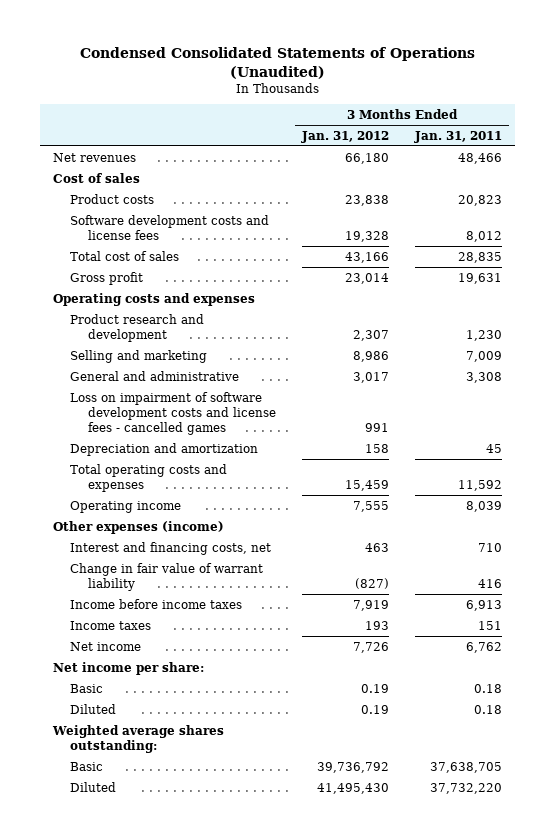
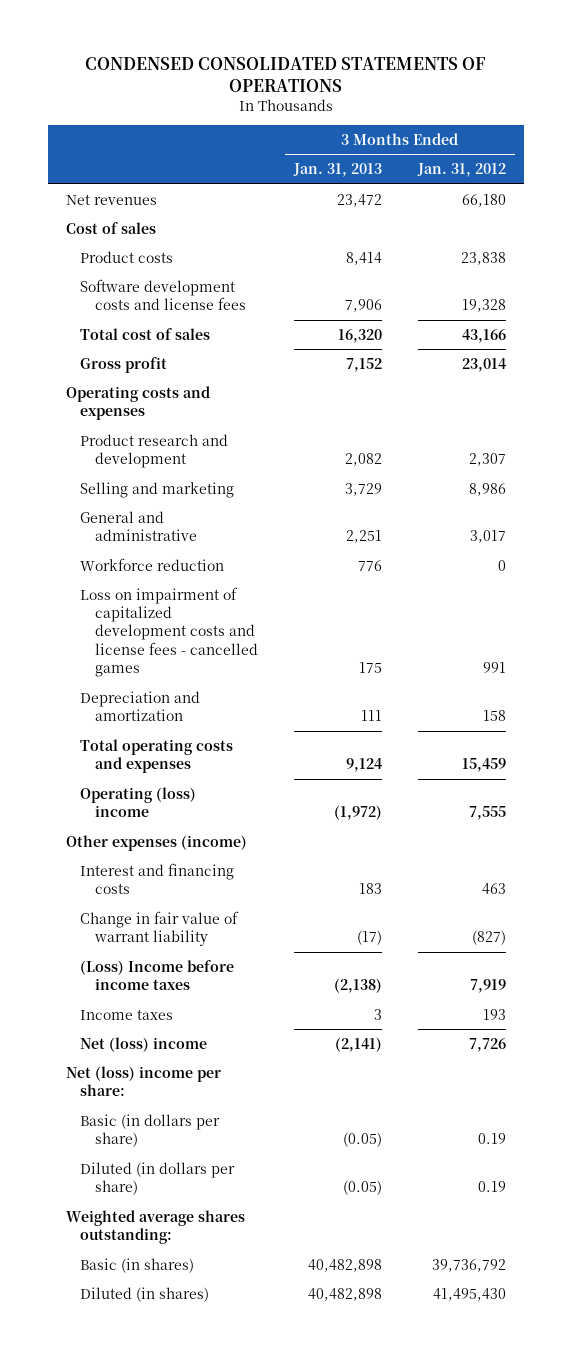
[79,47,475,79] Condensed Consolidated Statements of Operations (Unaudited) -> [84,56,486,92] CONDENSED CONSOLIDATED STATEMENTS OF OPERATIONS
[414,130,503,143] Jan. 31, 2011 -> none
none -> [292,163,382,178] Jan. 31, 2013
none -> [80,557,225,571] Workforce reduction
[70,391,276,435] Loss on impairment of software development costs and license fees - cancelled games -> [80,586,258,678] Loss on impairment of capitalized development costs and license fees - cancelled games
[70,500,182,513] Operating income -> [80,786,197,818] Operating (loss) income
[70,541,272,555] Interest and financing costs, net -> [80,862,235,895] Interest and financing costs
[70,598,243,609] Income before income taxes -> [80,959,235,991] (Loss) Income before income taxes
[70,641,142,651] Net income -> [80,1036,208,1052] Net (loss) income
[53,661,205,675] Net income per share: -> [65,1065,221,1097] Net (loss) income per share:
[70,683,104,693] Basic -> [80,1113,221,1148] Basic (in dollars per share)
[70,703,117,714] Diluted -> [80,1161,236,1196] Diluted (in dollars per share)
[70,761,104,771] Basic -> [80,1257,195,1273] Basic (in shares)
[70,781,117,792] Diluted -> [80,1286,210,1302] Diluted (in shares)

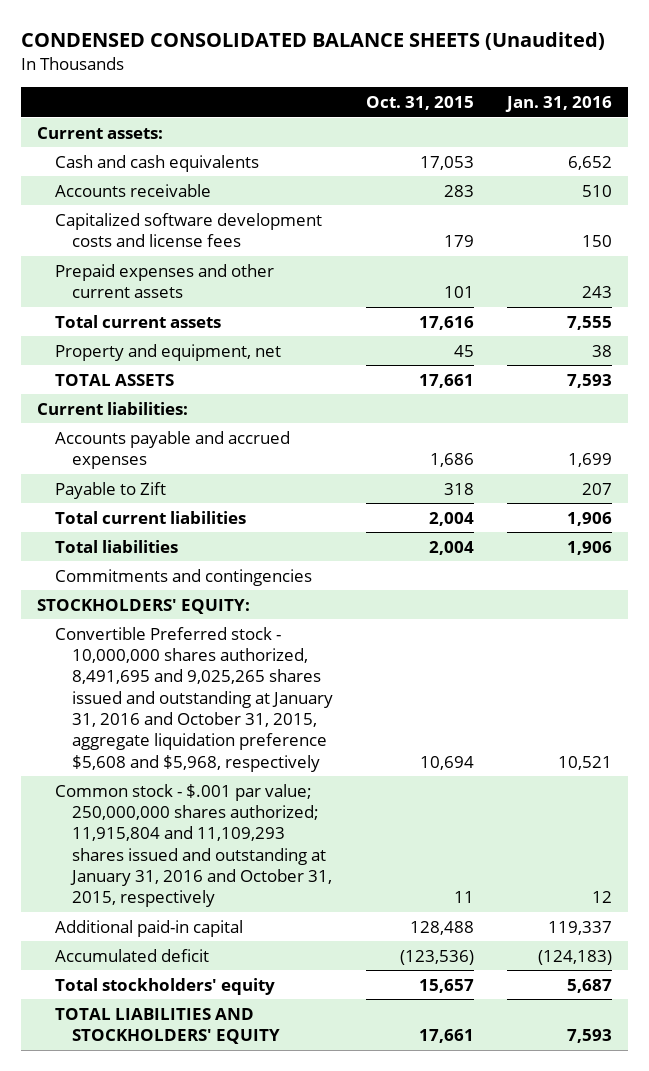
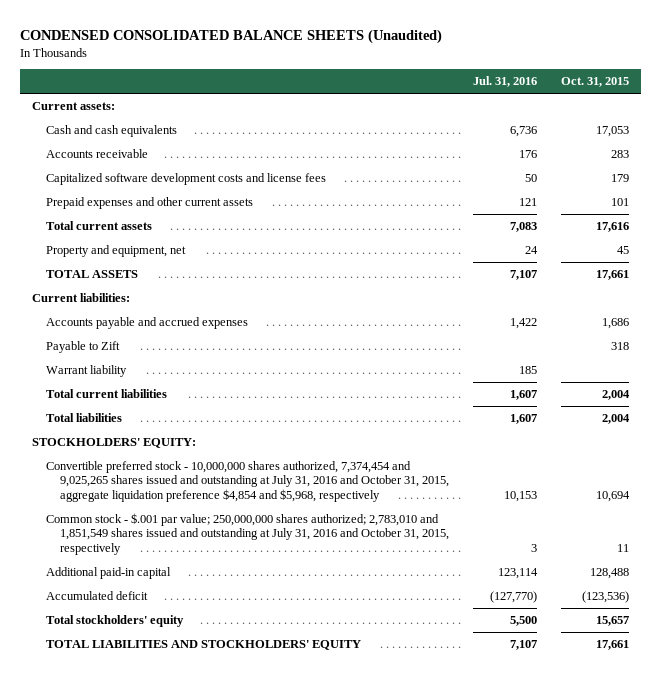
[504,95,612,112] Jan. 31, 2016 -> none
none -> [472,76,537,88] Jul. 31, 2016
none -> [46,364,128,377] Warrant liability
[54,568,312,586] Commitments and contingencies -> none
[54,626,334,772] Convertible Preferred stock - 10,000,000 shares authorized, 8,491,695 and 9,025,265 shares issued and outstanding at January 31, 2016 and October 31, 2015, aggregate liquidation preference $5,608 and $5,968, respectively -> [46,460,450,503] Convertible preferred stock - 10,000,000 shares authorized, 7,374,454 and 9,025,265 shares issued and outstanding at July 31, 2016 and October 31, 2015, aggregate liquidation preference $4,854 and $5,968, respectively
[54,783,333,908] Common stock - $.001 par value; 250,000,000 shares authorized; 11,915,804 and 11,109,293 shares issued and outstanding at January 31, 2016 and October 31, 2015, respectively -> [46,512,450,556] Common stock - $.001 par value; 250,000,000 shares authorized; 2,783,010 and 1,851,549 shares issued and outstanding at July 31, 2016 and October 31, 2015, respectively

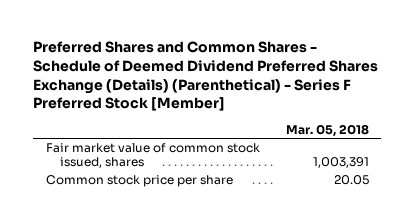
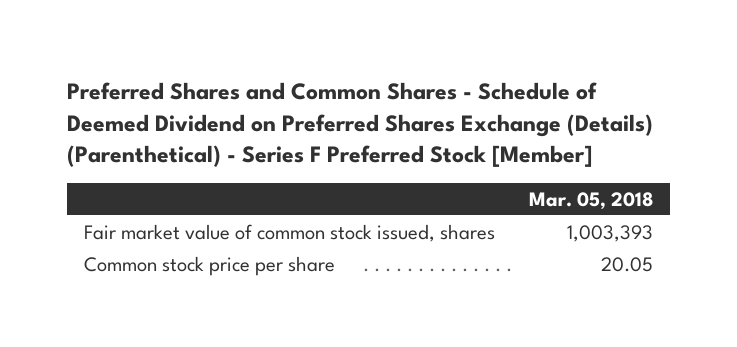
[33,41,379,112] Preferred Shares and Common Shares - Schedule of Deemed Dividend Preferred Shares Exchange (Details) (Parenthetical) - Series F Preferred Stock [Member] -> [66,81,653,168] Preferred Shares and Common Shares - Schedule of Deemed Dividend on Preferred Shares Exchange (Details) (Parenthetical) - Series F Preferred Stock [Member]
[312,157,369,169] 1,003,391 -> [566,224,653,242] 1,003,393

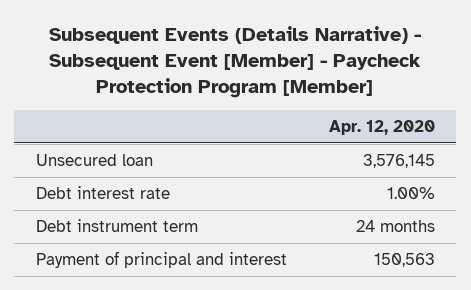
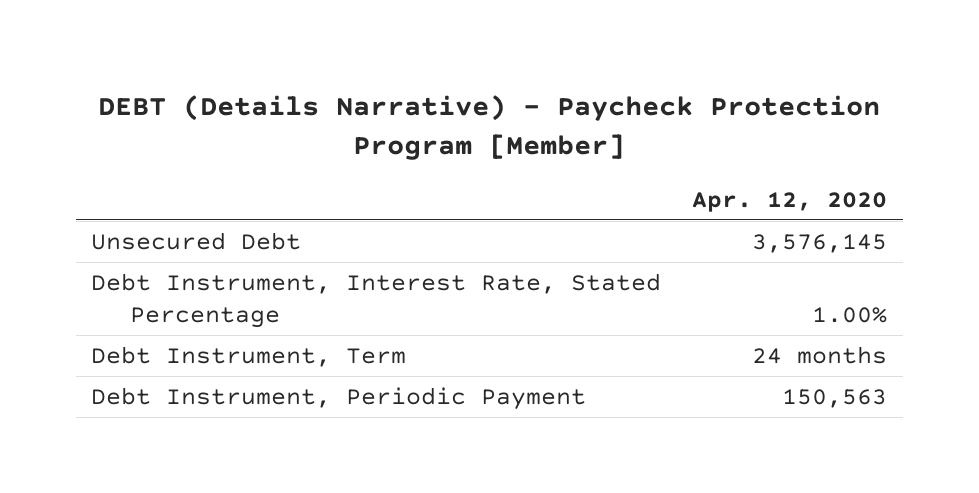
[49,25,422,99] Subsequent Events (Details Narrative) - Subsequent Event [Member] - Paycheck Protection Program [Member] -> [98,95,881,161] DEBT (Details Narrative) - Paycheck Protection Program [Member]
[35,154,153,167] Unsecured loan -> [91,231,302,250] Unsecured Debt
[35,186,170,200] Debt interest rate -> [91,272,662,328] Debt Instrument, Interest Rate, Stated Percentage
[35,219,198,233] Debt instrument term -> [91,345,407,367] Debt Instrument, Term
[35,251,287,269] Payment of principal and interest -> [91,386,587,410] Debt Instrument, Periodic Payment

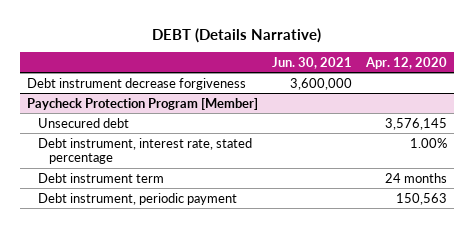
[98,95,881,161] DEBT (Details Narrative) - Paycheck Protection Program [Member] -> [151,27,321,43] DEBT (Details Narrative)
none -> [271,56,352,69] Jun. 30, 2021
none -> [26,77,246,90] Debt instrument decrease forgiveness
none -> [26,97,258,110] Paycheck Protection Program [Member]
[91,231,302,250] Unsecured Debt -> [37,117,129,128] Unsecured debt
[91,272,662,328] Debt Instrument, Interest Rate, Stated Percentage -> [37,137,252,165] Debt instrument, interest rate, stated percentage
[91,345,407,367] Debt Instrument, Term -> [37,172,164,183] Debt instrument term
[91,386,587,410] Debt Instrument, Periodic Payment -> [37,192,237,205] Debt instrument, periodic payment

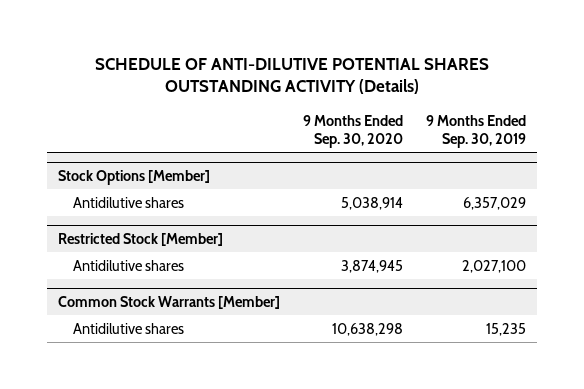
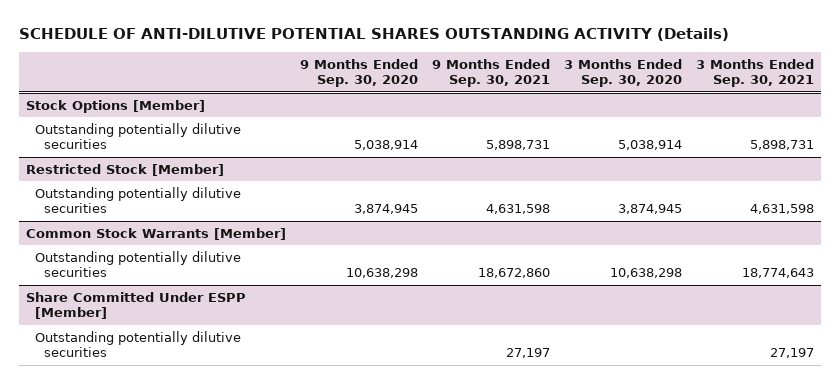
[425,114,526,149] 9 Months Ended Sep. 30, 2019 -> none
none -> [431,58,550,88] 9 Months Ended Sep. 30, 2021
none -> [563,58,682,88] 3 Months Ended Sep. 30, 2020
none -> [696,58,815,88] 3 Months Ended Sep. 30, 2021
[72,196,184,208] Antidilutive shares -> [34,122,241,150] Outstanding potentially dilutive securities
[72,259,184,271] Antidilutive shares -> [34,186,241,214] Outstanding potentially dilutive securities
[72,322,184,334] Antidilutive shares -> [34,250,241,278] Outstanding potentially dilutive securities
none -> [25,291,246,320] Share Committed Under ESPP [Member]
none -> [34,330,241,358] Outstanding potentially dilutive securities

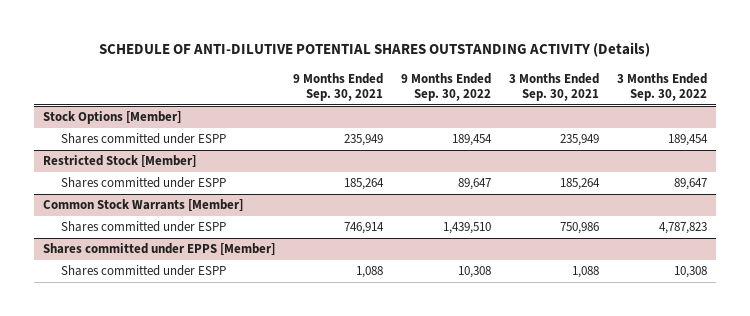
[299,58,418,88] 9 Months Ended Sep. 30, 2020 -> none
[563,58,682,88] 3 Months Ended Sep. 30, 2020 -> none
none -> [401,72,492,102] 9 Months Ended Sep. 30, 2022
none -> [617,72,708,102] 3 Months Ended Sep. 30, 2022
[34,122,241,150] Outstanding potentially dilutive securities -> none
none -> [60,133,226,145] Shares committed under ESPP
[34,186,241,214] Outstanding potentially dilutive securities -> none
none -> [60,177,226,189] Shares committed under ESPP
[34,250,241,278] Outstanding potentially dilutive securities -> none
[25,291,246,320] Share Committed Under ESPP [Member] -> none
[34,330,241,358] Outstanding potentially dilutive securities -> none
none -> [60,221,226,233] Shares committed under ESPP
none -> [43,243,276,256] Shares committed under EPPS [Member]
none -> [60,265,226,277] Shares committed under ESPP

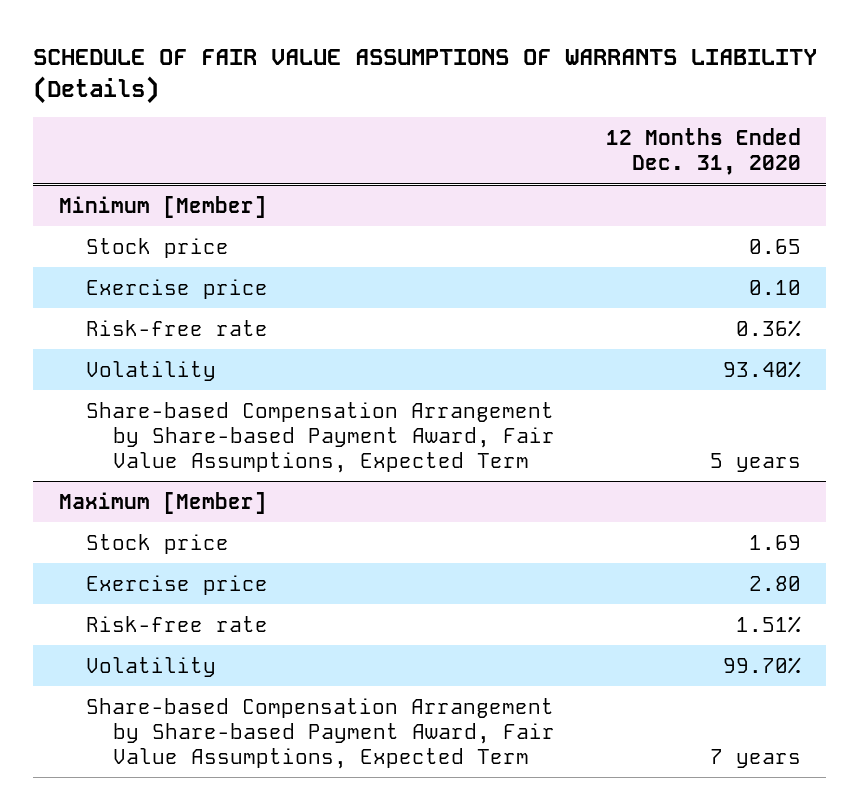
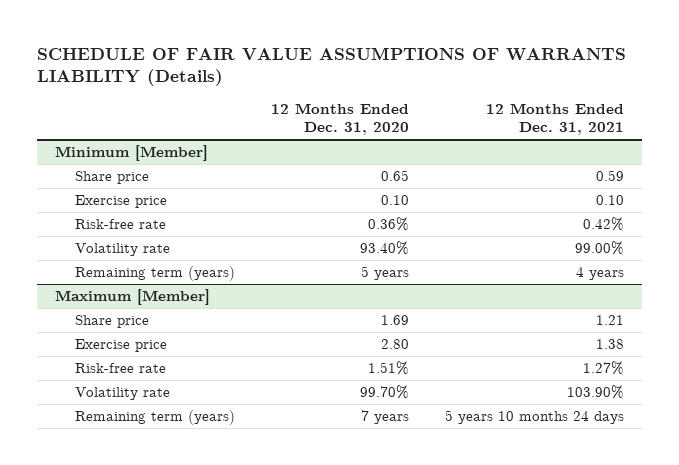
none -> [486,103,625,136] 12 Months Ended Dec. 31, 2021
[85,237,229,258] Stock price -> [74,171,149,185] Share price
[85,360,216,381] Volatility -> [74,243,170,257] Volatility rate
[85,401,556,474] Share-based Compensation Arrangement by Share-based Payment Award, Fair Value Assumptions, Expected Term -> [74,266,235,282] Remaining term (years)
[85,533,229,554] Stock price -> [74,315,149,329] Share price
[85,656,216,677] Volatility -> [74,387,170,401] Volatility rate
[85,697,556,770] Share-based Compensation Arrangement by Share-based Payment Award, Fair Value Assumptions, Expected Term -> [74,410,235,426] Remaining term (years)

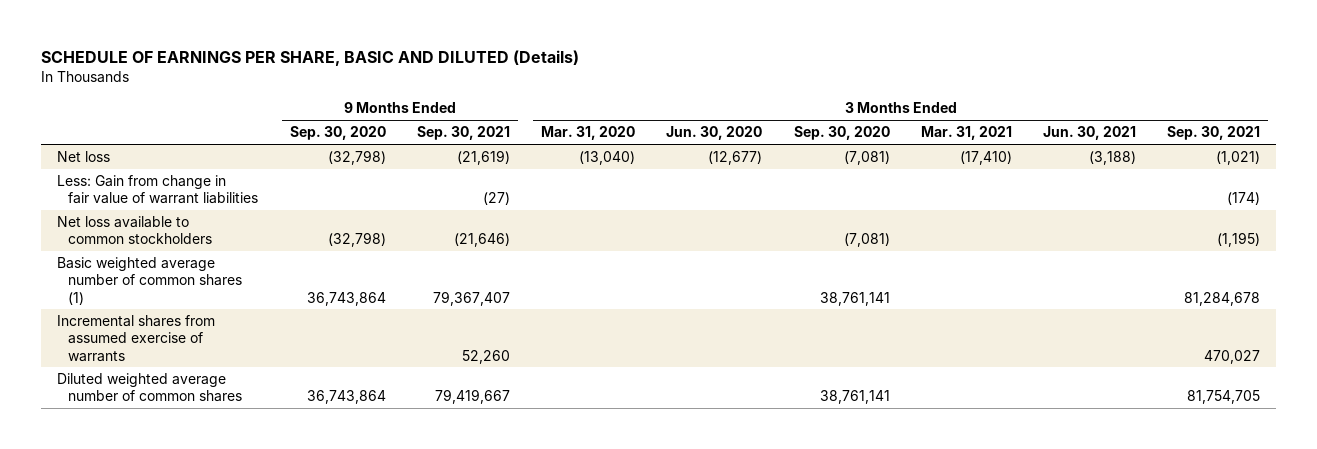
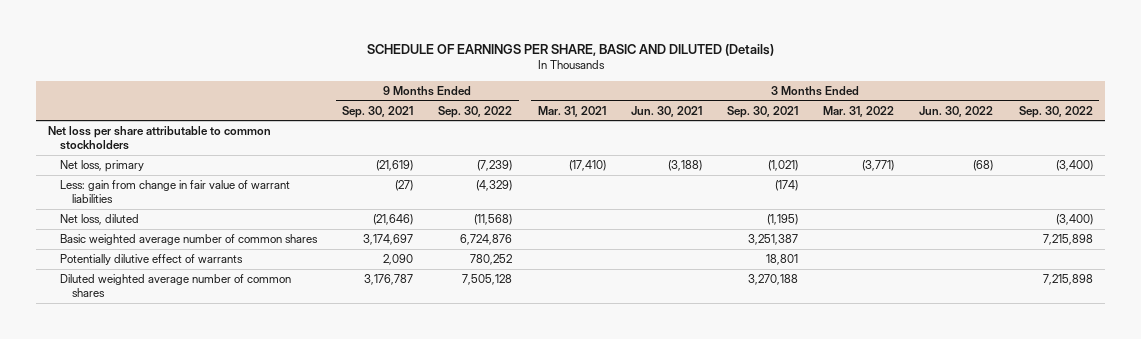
[289,126,386,141] Sep. 30, 2020 -> none
[541,126,636,141] Mar. 31, 2020 -> none
[666,126,763,141] Jun. 30, 2020 -> none
[793,126,890,141] Sep. 30, 2020 -> none
none -> [438,105,513,118] Sep. 30, 2022
none -> [823,105,895,117] Mar. 31, 2022
none -> [919,105,994,117] Jun. 30, 2022
none -> [1018,105,1093,118] Sep. 30, 2022
none -> [48,126,272,151] Net loss per share attributable to common stockholders
[56,151,110,163] Net loss -> [59,160,144,173] Net loss, primary
[56,175,259,205] Less: Gain from change in fair value of warrant liabilities -> [59,180,290,204] Less: gain from change in fair value of warrant liabilities
[56,216,213,245] Net loss available to common stockholders -> [59,214,139,226] Net loss, diluted
[56,257,243,305] Basic weighted average number of common shares (1) -> [59,234,318,246] Basic weighted average number of common shares
[432,290,510,306] 79,367,407 -> [363,234,414,246] 3,174,697
[1184,291,1261,306] 81,284,678 -> [748,234,799,246] 3,251,387
[56,315,215,362] Incremental shares from assumed exercise of warrants -> [59,254,243,266] Potentially dilutive effect of warrants
[461,349,510,364] 52,260 -> [383,254,414,266] 2,090
[1204,349,1261,364] 470,027 -> [766,254,799,266] 18,801
[434,389,510,405] 79,419,667 -> [364,274,414,286] 3,176,787
[1187,390,1261,405] 81,754,705 -> [748,274,799,286] 3,270,188

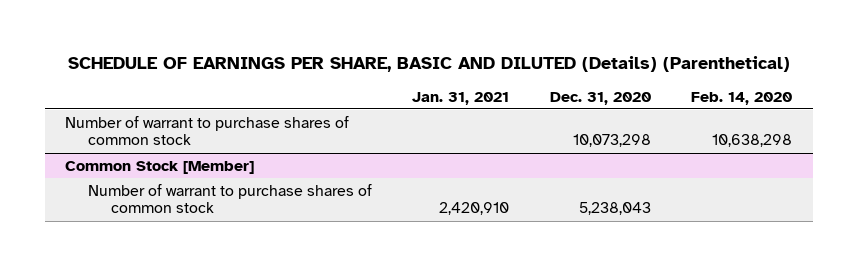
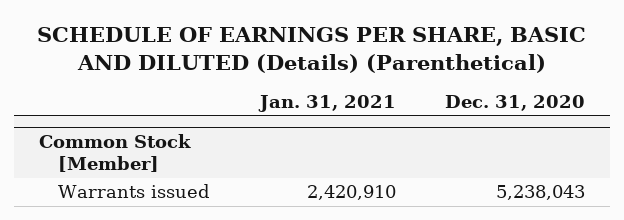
[691,91,793,105] Feb. 14, 2020 -> none
[64,115,349,146] Number of warrant to purchase shares of common stock -> none
[87,183,372,214] Number of warrant to purchase shares of common stock -> [57,184,210,199] Warrants issued

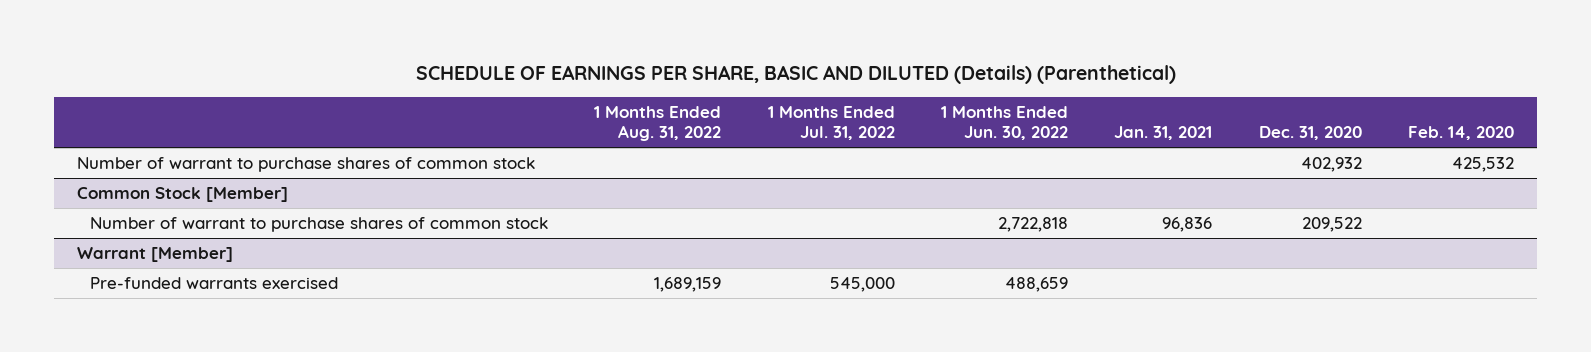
none -> [594,106,722,142] 1 Months Ended Aug. 31, 2022
none -> [767,106,895,141] 1 Months Ended Jul. 31, 2022
none -> [940,106,1068,141] 1 Months Ended Jun. 30, 2022
none -> [1408,126,1515,141] Feb. 14, 2020
none -> [77,156,536,172] Number of warrant to purchase shares of common stock
[57,184,210,199] Warrants issued -> none
none -> [89,216,548,232] Number of warrant to purchase shares of common stock
none -> [77,246,234,262] Warrant [Member]
none -> [89,276,338,289] Pre-funded warrants exercised

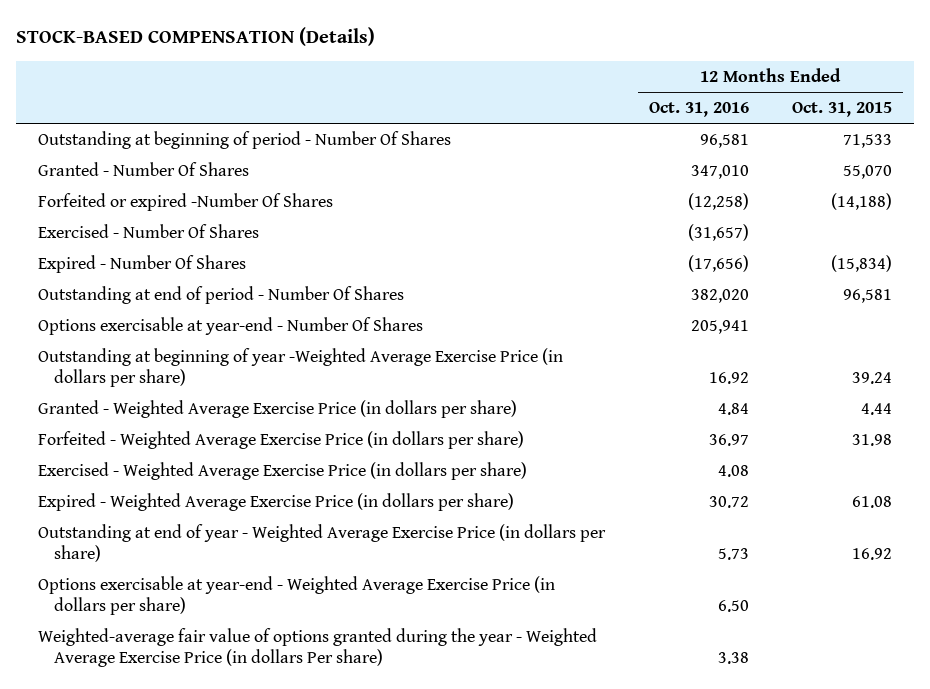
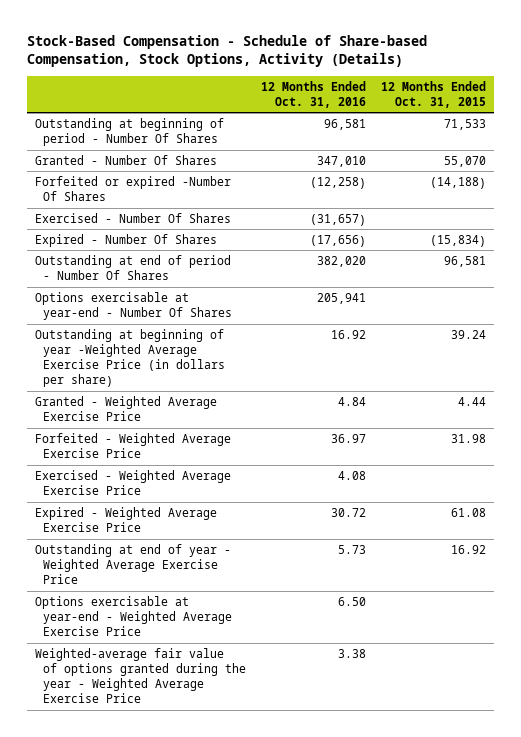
[16,27,376,47] STOCK-BASED COMPENSATION (Details) -> [27,34,428,67] Stock-Based Compensation - Schedule of Share-based Compensation, Stock Options, Activity (Details)
[38,400,518,419] Granted - Weighted Average Exercise Price (in dollars per share) -> [34,395,217,421] Granted - Weighted Average Exercise Price
[38,431,525,450] Forfeited - Weighted Average Exercise Price (in dollars per share) -> [34,432,231,458] Forfeited - Weighted Average Exercise Price
[38,462,528,481] Exercised - Weighted Average Exercise Price (in dollars per share) -> [34,469,231,495] Exercised - Weighted Average Exercise Price
[38,493,515,512] Expired - Weighted Average Exercise Price (in dollars per share) -> [34,506,217,532] Expired - Weighted Average Exercise Price
[38,524,607,562] Outstanding at end of year - Weighted Average Exercise Price (in dollars per share) -> [34,543,231,585] Outstanding at end of year - Weighted Average Exercise Price
[38,576,556,615] Options exercisable at year-end - Weighted Average Exercise Price (in dollars per share) -> [34,595,233,637] Options exercisable at year-end - Weighted Average Exercise Price
[38,628,598,667] Weighted-average fair value of options granted during the year - Weighted Average Exercise Price (in dollars Per share) -> [34,647,247,704] Weighted-average fair value of options granted during the year - Weighted Average Exercise Price

